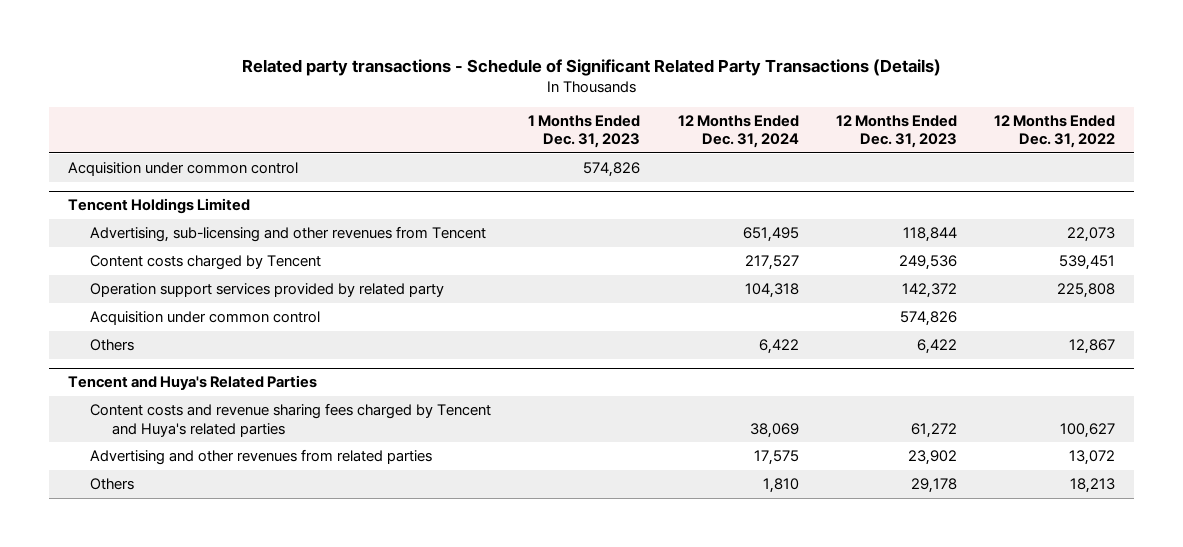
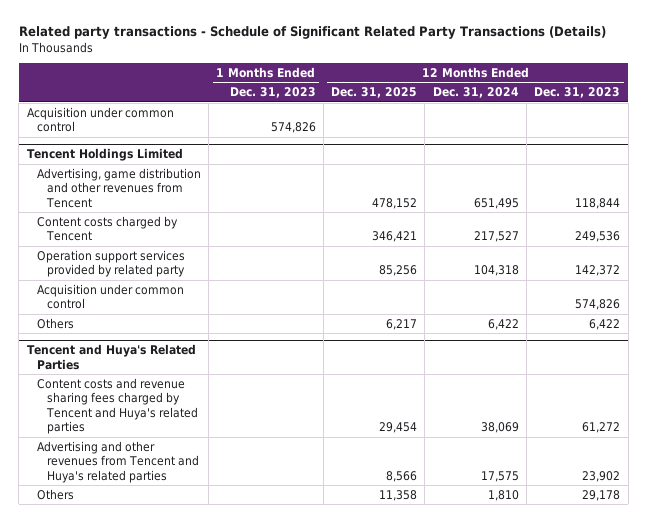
[994,114,1116,149] 12 Months Ended Dec. 31, 2022 -> none
none -> [331,87,418,99] Dec. 31, 2025
[90,226,487,243] Advertising, sub-licensing and other revenues from Tencent -> [37,167,202,208] Advertising, game distribution and other revenues from Tencent
[90,449,433,466] Advertising and other revenues from related parties -> [37,440,200,483] Advertising and other revenues from Tencent and Huya's related parties

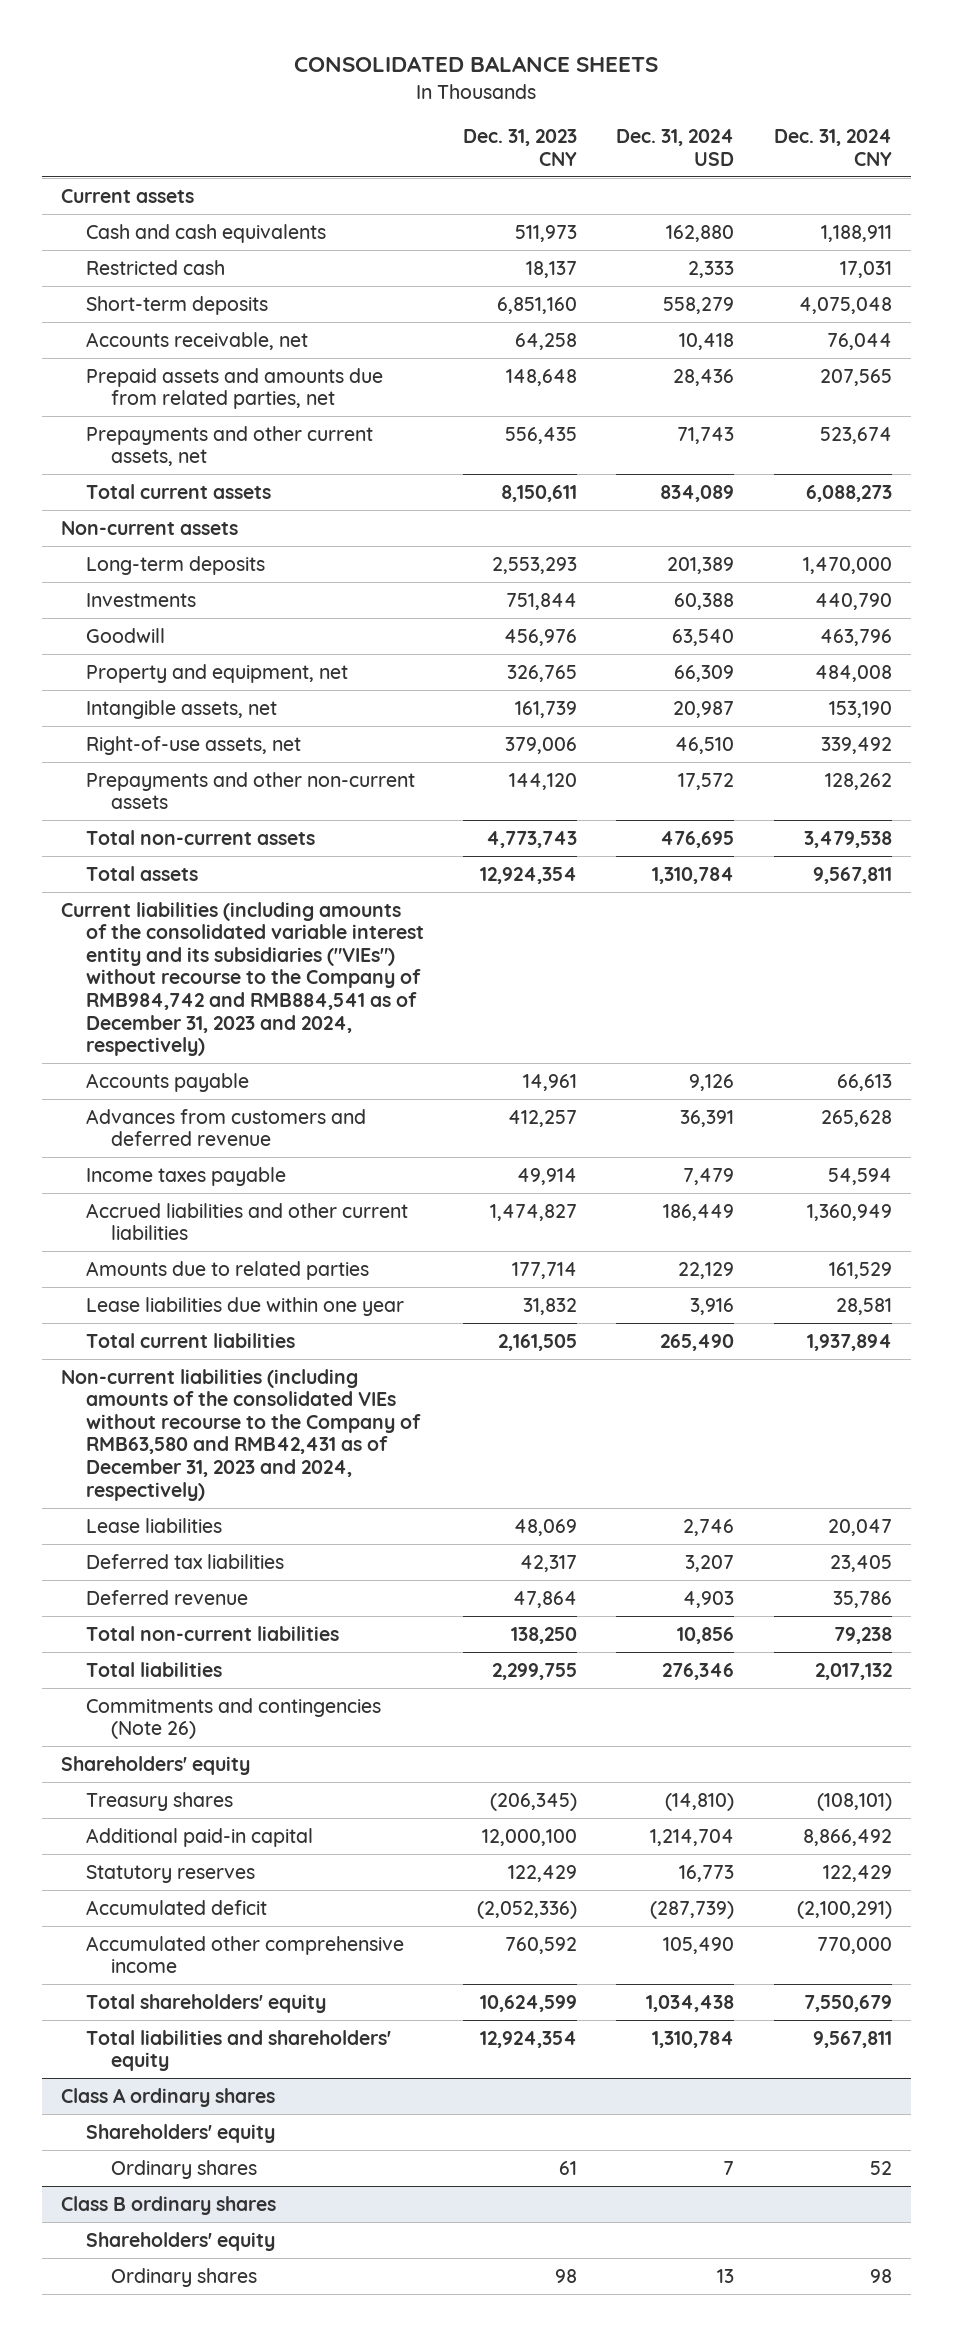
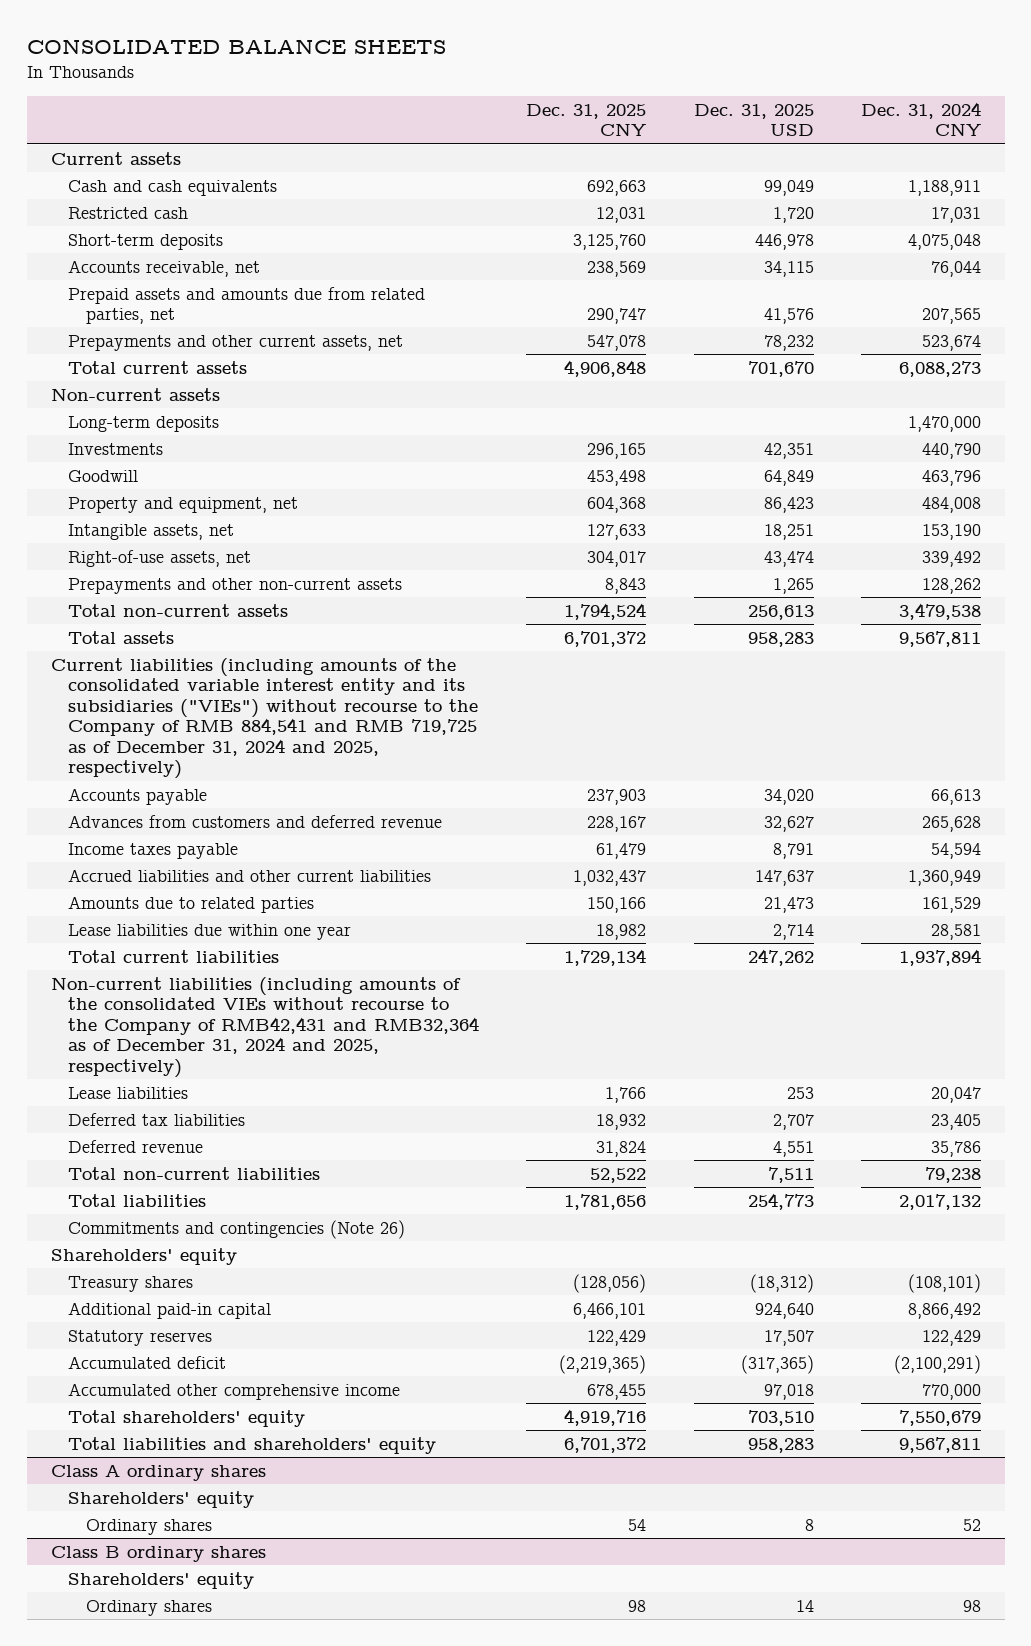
[463,129,578,166] Dec. 31, 2023 CNY -> none
[616,129,735,166] Dec. 31, 2024 USD -> none
none -> [526,103,647,137] Dec. 31, 2025 CNY
none -> [693,103,814,137] Dec. 31, 2025 USD
[61,901,425,1057] Current liabilities (including amounts of the consolidated variable interest entity and its subsidiaries ("VIEs") without recourse to the Company of RMB984,742 and RMB884,541 as of December 31, 2023 and 2024, respectively) -> [50,657,479,780] Current liabilities (including amounts of the consolidated variable interest entity and its subsidiaries ("VIEs") without recourse to the Company of RMB 884,541 and RMB 719,725 as of December 31, 2024 and 2025, respectively)
[61,1368,422,1501] Non-current liabilities (including amounts of the consolidated VIEs without recourse to the Company of RMB63,580 and RMB42,431 as of December 31, 2023 and 2024, respectively) -> [50,976,480,1078] Non-current liabilities (including amounts of the consolidated VIEs without recourse to the Company of RMB42,431 and RMB32,364 as of December 31, 2024 and 2025, respectively)

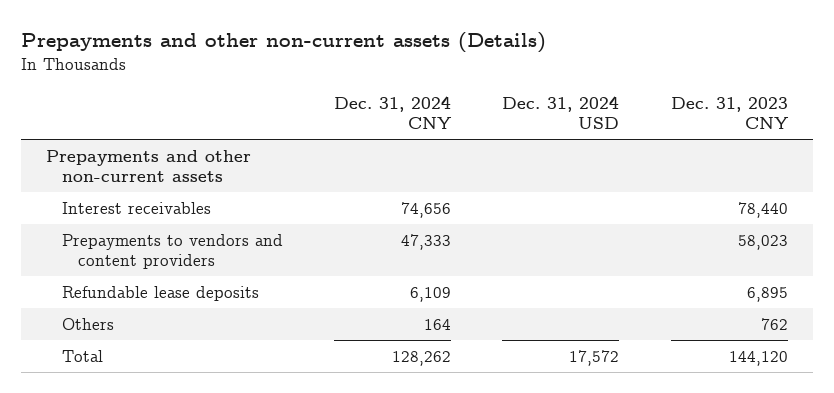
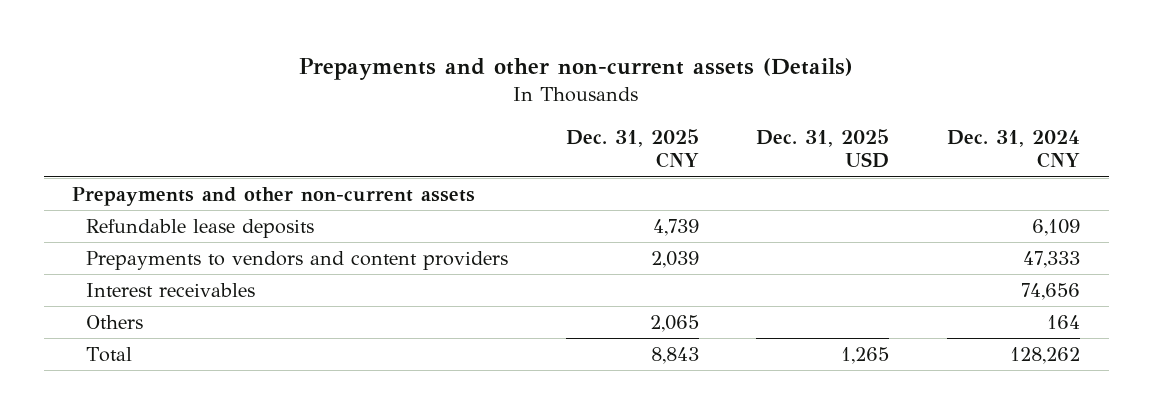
[502,96,620,130] Dec. 31, 2024 USD -> none
[670,97,789,130] Dec. 31, 2023 CNY -> none
none -> [565,128,699,169] Dec. 31, 2025 CNY
none -> [756,128,890,169] Dec. 31, 2025 USD
[61,233,283,269] Prepayments to vendors and content providers -> [86,250,509,270] Prepayments to vendors and content providers
[61,201,211,214] Interest receivables -> [86,282,256,297] Interest receivables

